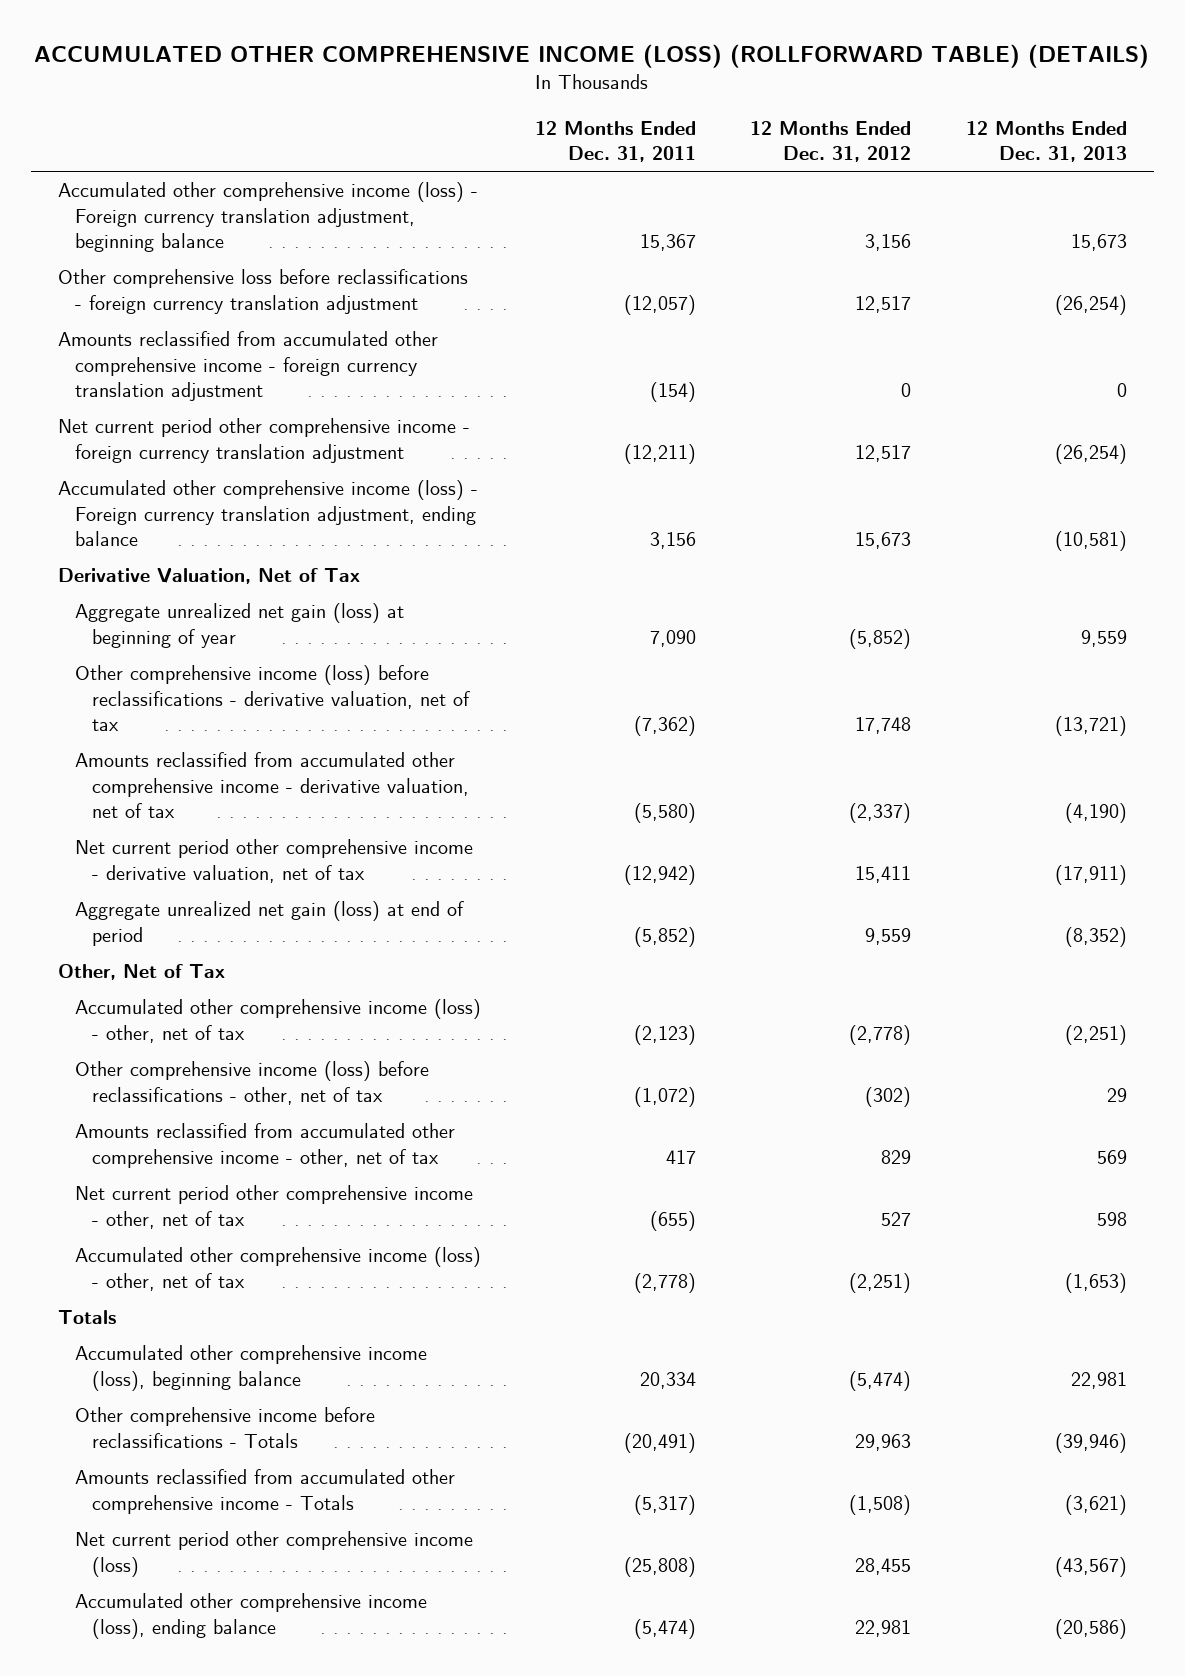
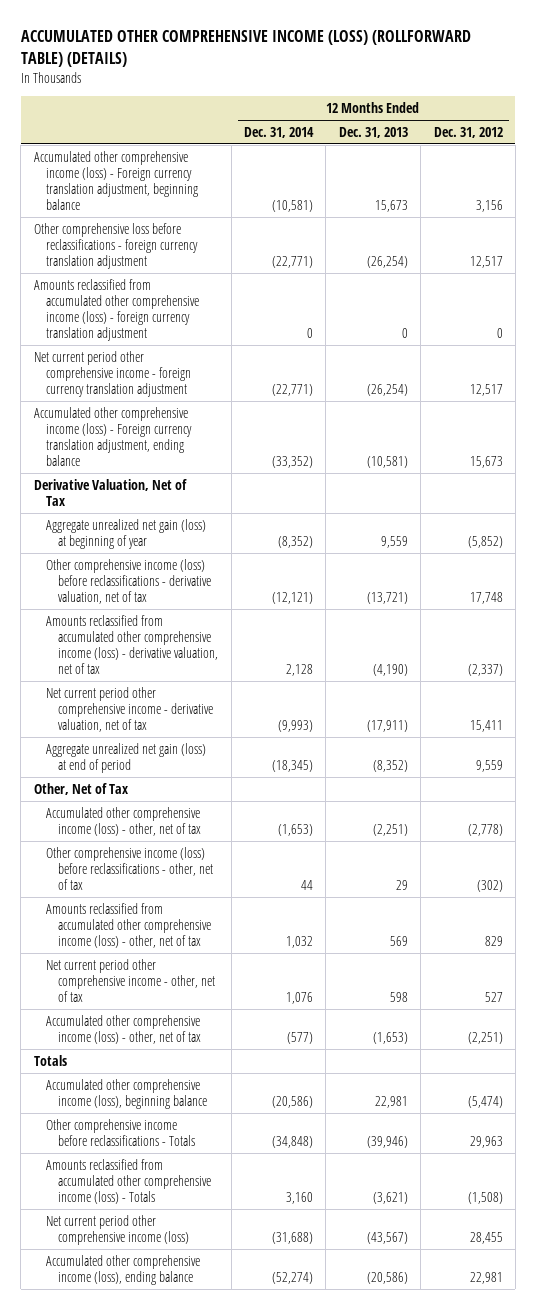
[535,120,697,163] 12 Months Ended Dec. 31, 2011 -> none
none -> [244,126,315,138] Dec. 31, 2014
[58,331,439,402] Amounts reclassified from accumulated other comprehensive income - foreign currency translation adjustment -> [33,278,199,342] Amounts reclassified from accumulated other comprehensive income (loss) - foreign currency translation adjustment
[75,752,469,819] Amounts reclassified from accumulated other comprehensive income - derivative valuation, net of tax -> [45,614,219,675] Amounts reclassified from accumulated other comprehensive income (loss) - derivative valuation, net of tax
[75,1123,456,1168] Amounts reclassified from accumulated other comprehensive income - other, net of tax -> [45,902,212,948] Amounts reclassified from accumulated other comprehensive income (loss) - other, net of tax
[75,1469,456,1514] Amounts reclassified from accumulated other comprehensive income - Totals -> [45,1158,212,1204] Amounts reclassified from accumulated other comprehensive income (loss) - Totals

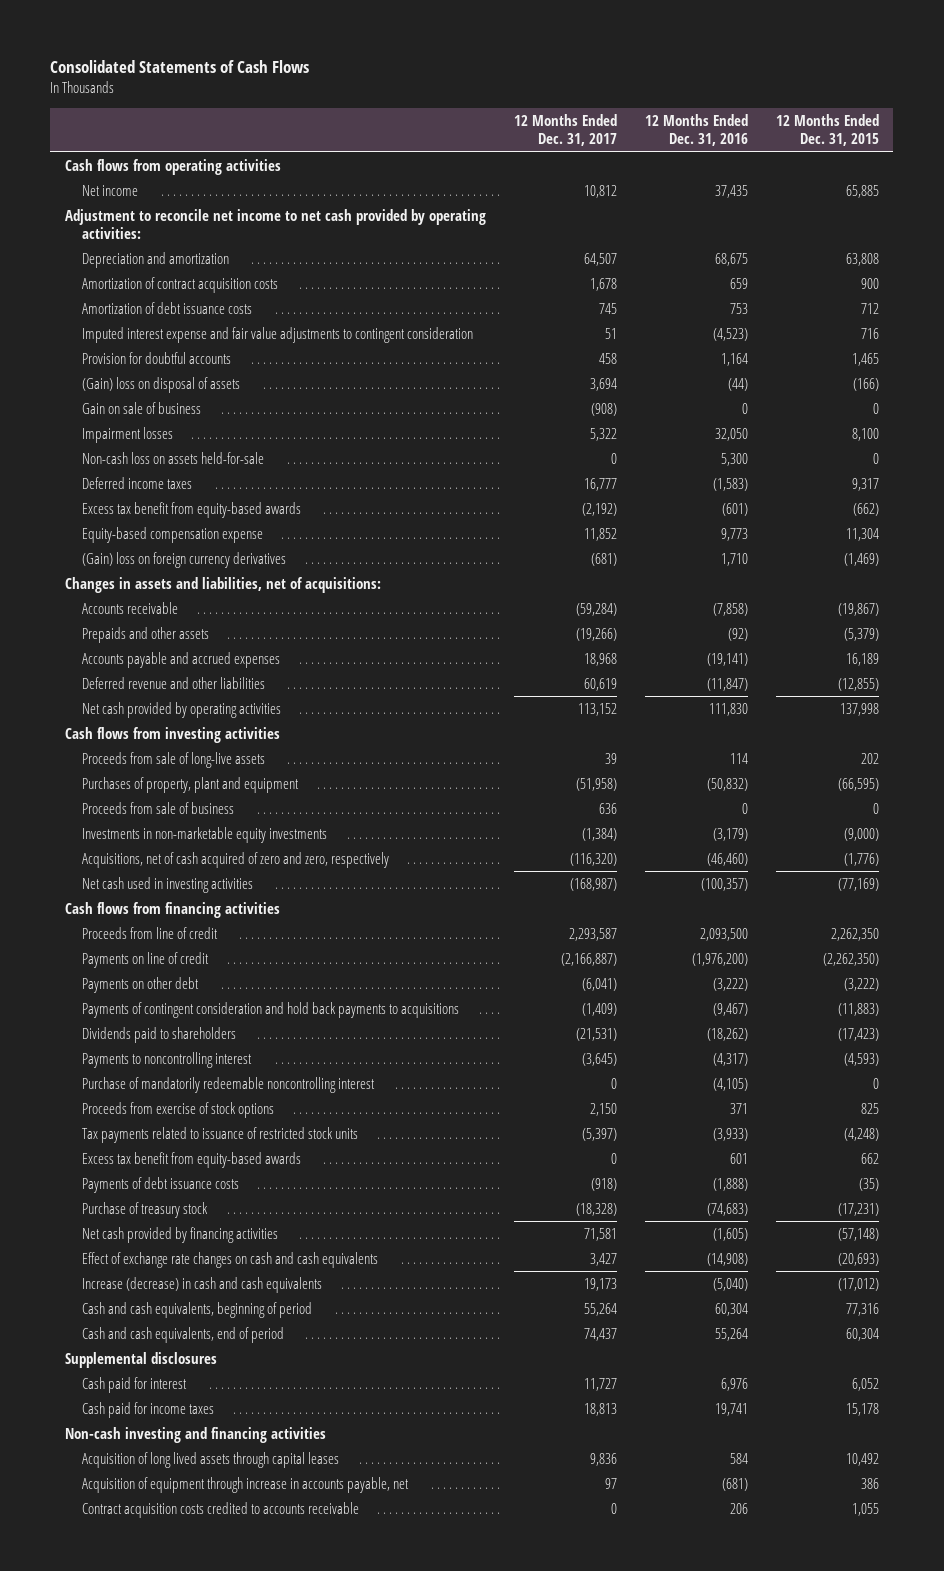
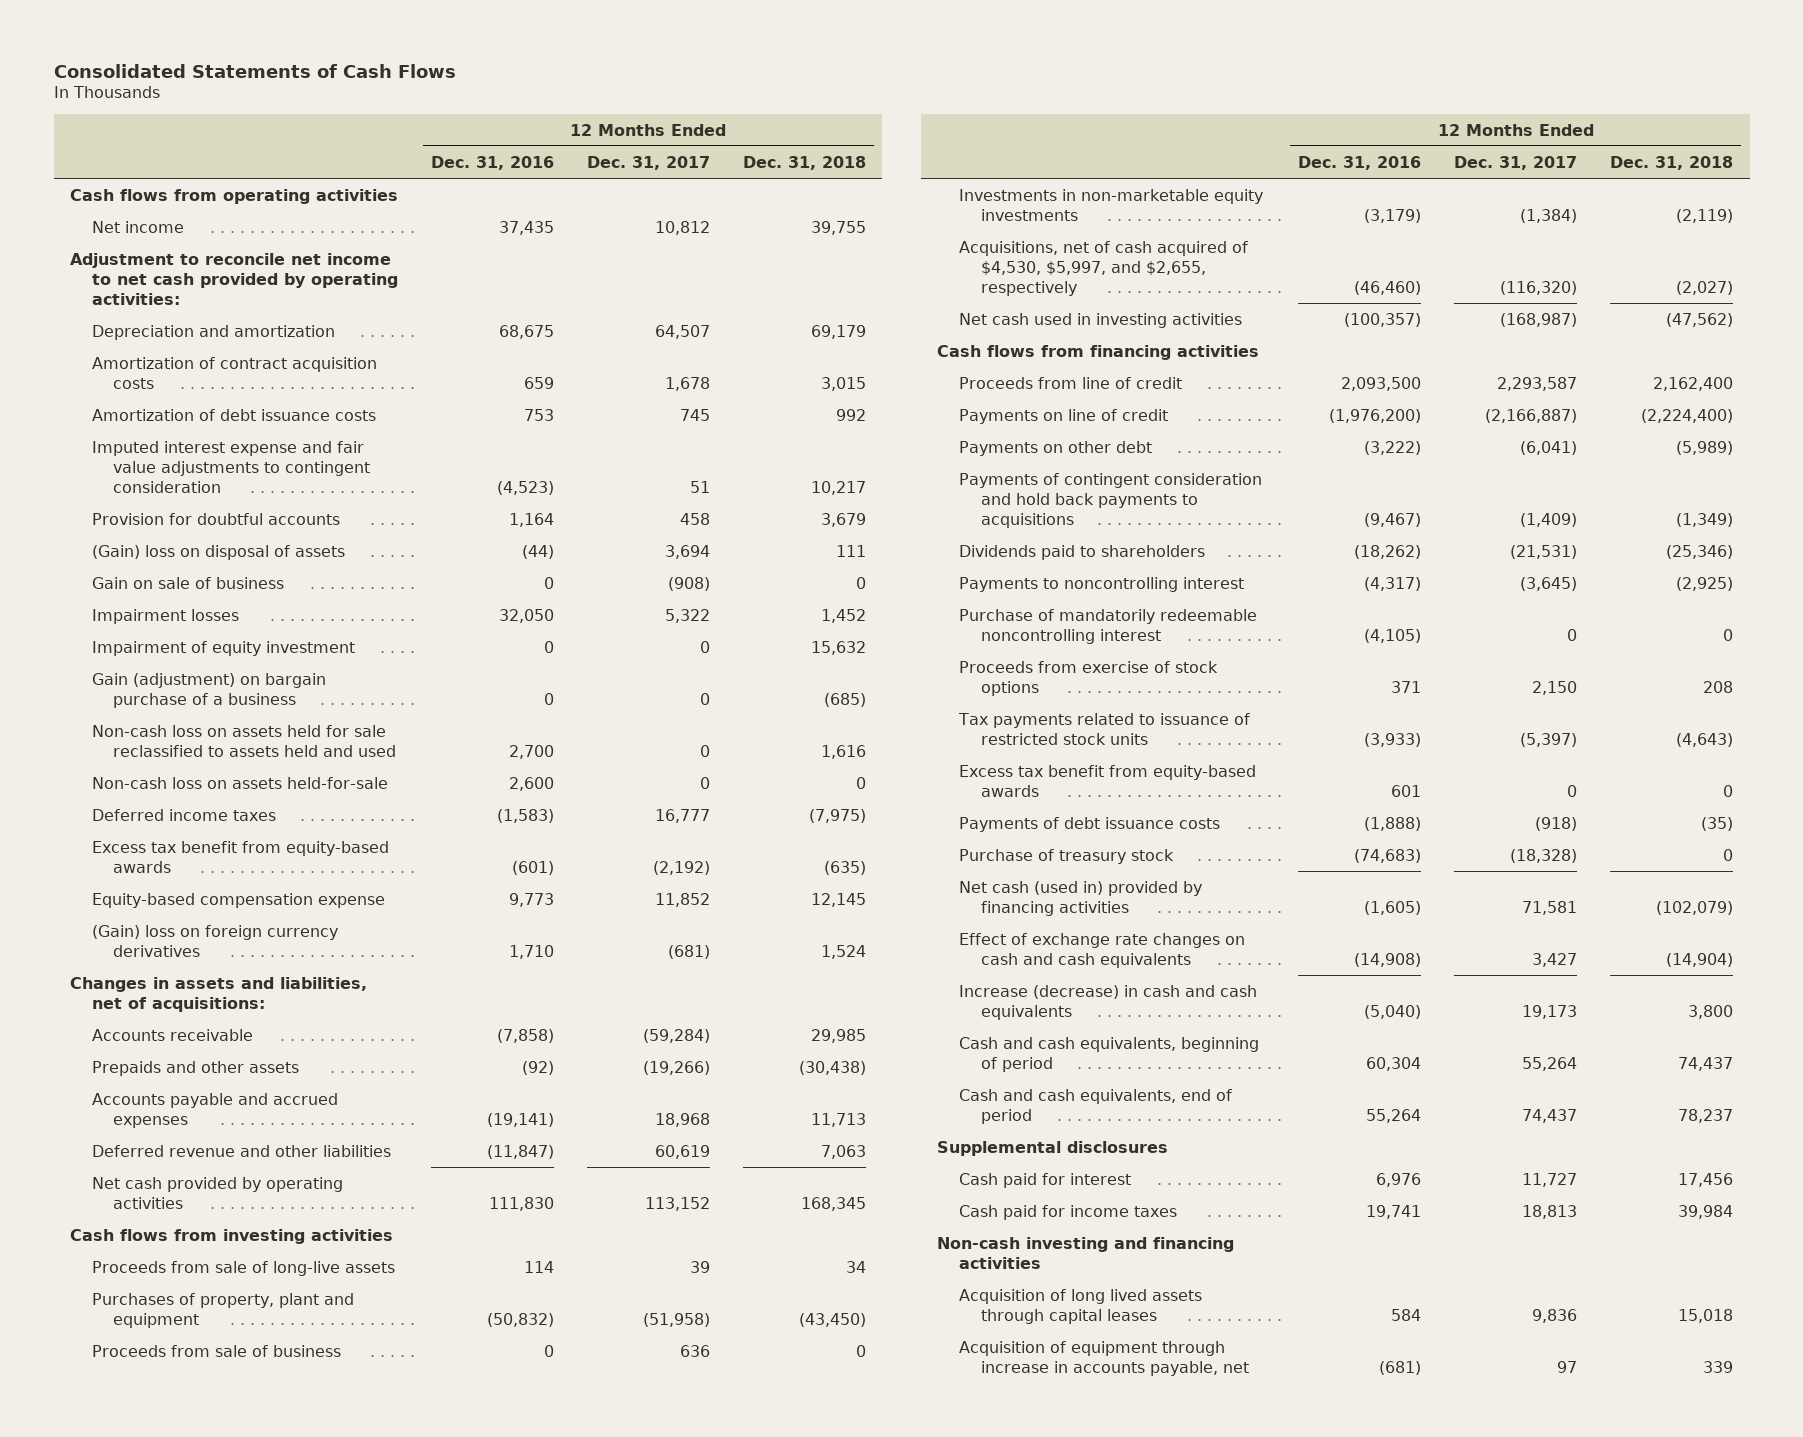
[776,114,880,147] 12 Months Ended Dec. 31, 2015 -> none
none -> [742,155,866,170] Dec. 31, 2018
none -> [91,640,355,656] Impairment of equity investment
none -> [91,672,326,708] Gain (adjustment) on bargain purchase of a business
none -> [91,724,397,757] Non-cash loss on assets held for sale reclassified to assets held and used
[721,452,749,466] 5,300 -> [509,776,555,791] 2,600
[81,851,389,868] Acquisitions, net of cash acquired of zero and zero, respectively -> [959,240,1249,296] Acquisitions, net of cash acquired of $4,530, $5,997, and $2,655, respectively
[81,1226,278,1243] Net cash provided by financing activities -> [959,880,1203,916] Net cash (used in) provided by financing activities
[81,1501,359,1518] Contract acquisition costs credited to accounts receivable -> none

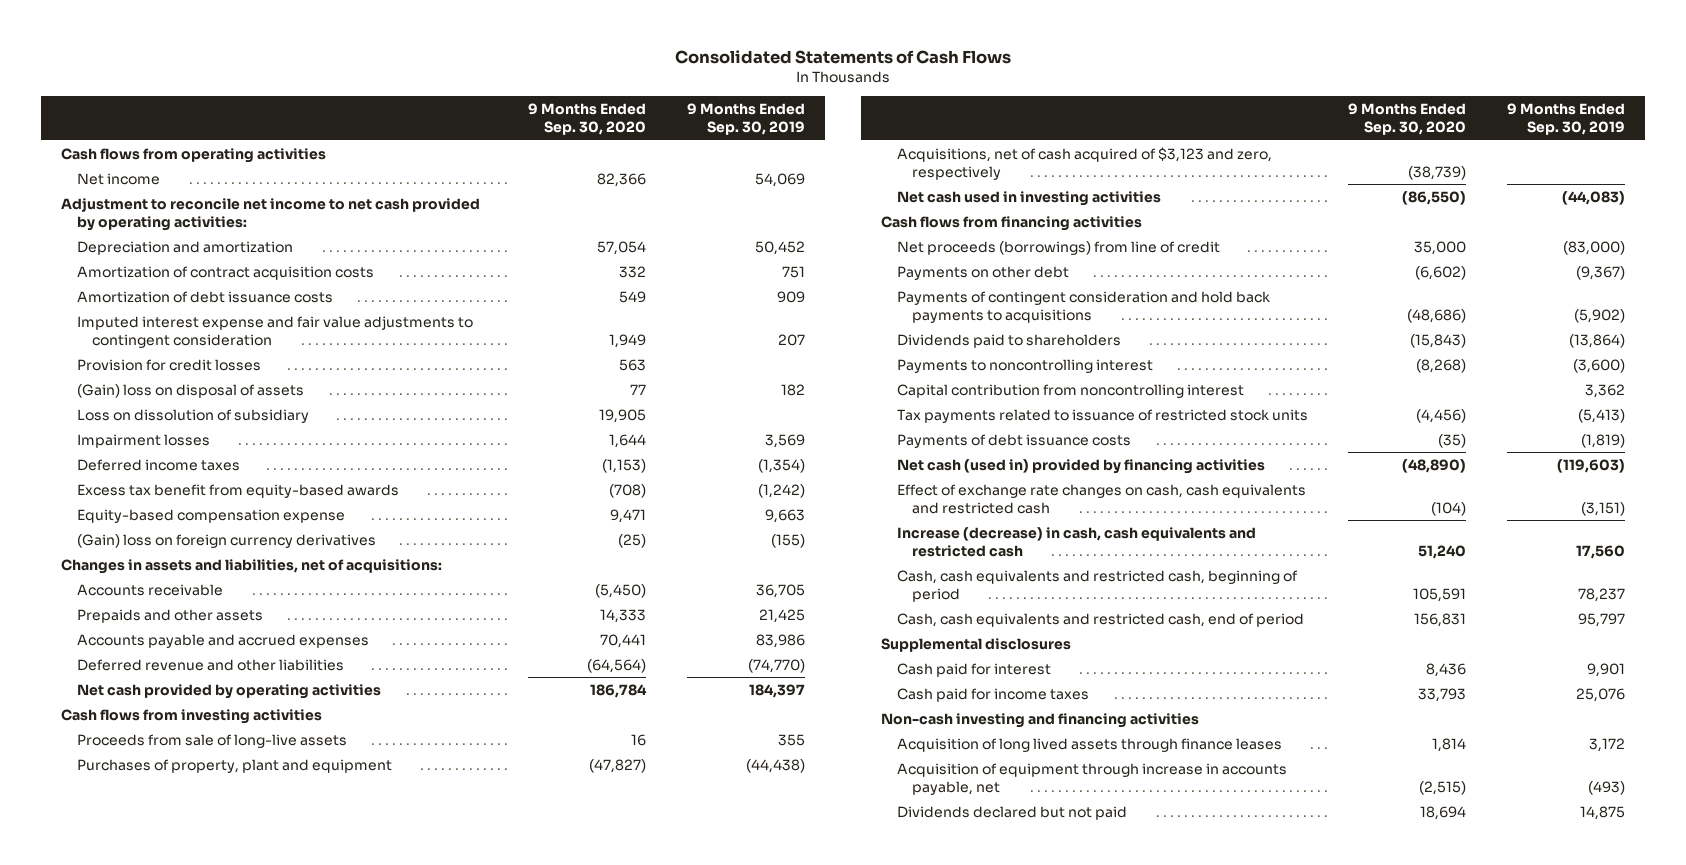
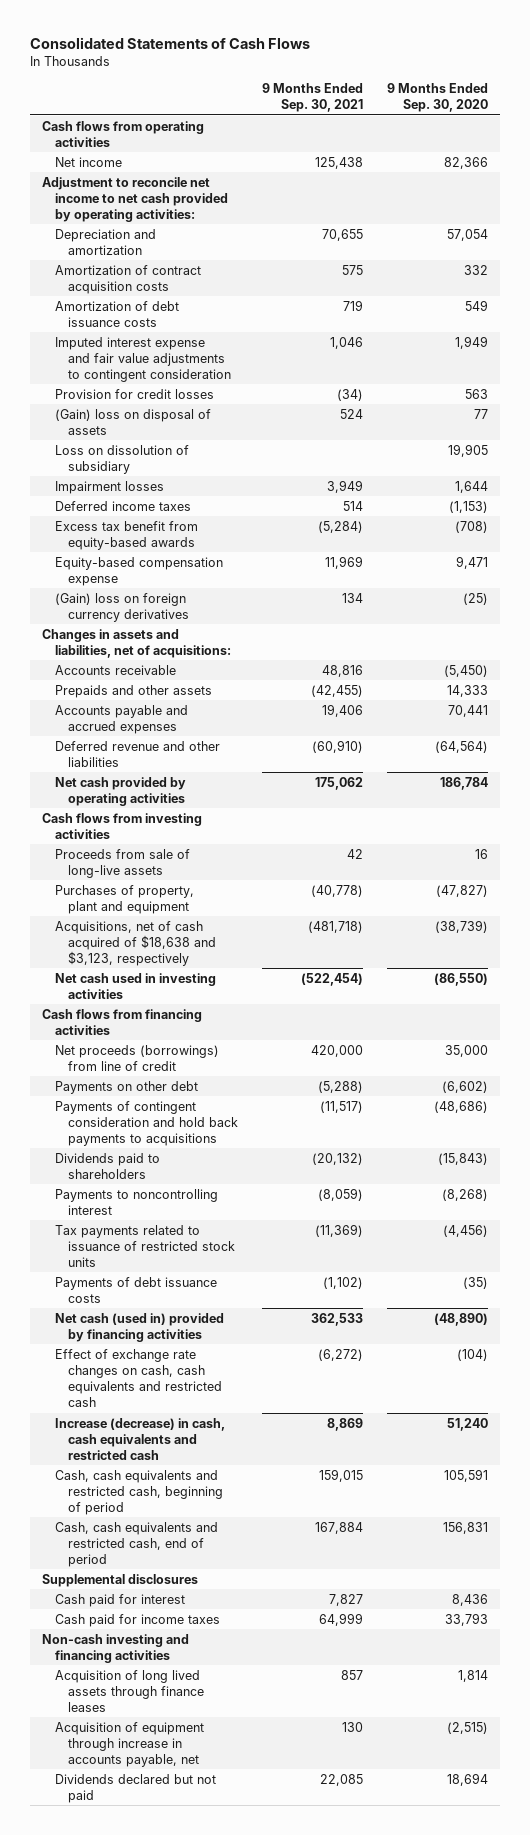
[687,103,806,136] 9 Months Ended Sep. 30, 2019 -> none
none -> [261,83,363,113] 9 Months Ended Sep. 30, 2021
[896,146,1272,180] Acquisitions, net of cash acquired of $3,123 and zero, respectively -> [54,920,216,966] Acquisitions, net of cash acquired of $18,638 and $3,123, respectively
[896,383,1244,398] Capital contribution from noncontrolling interest -> none

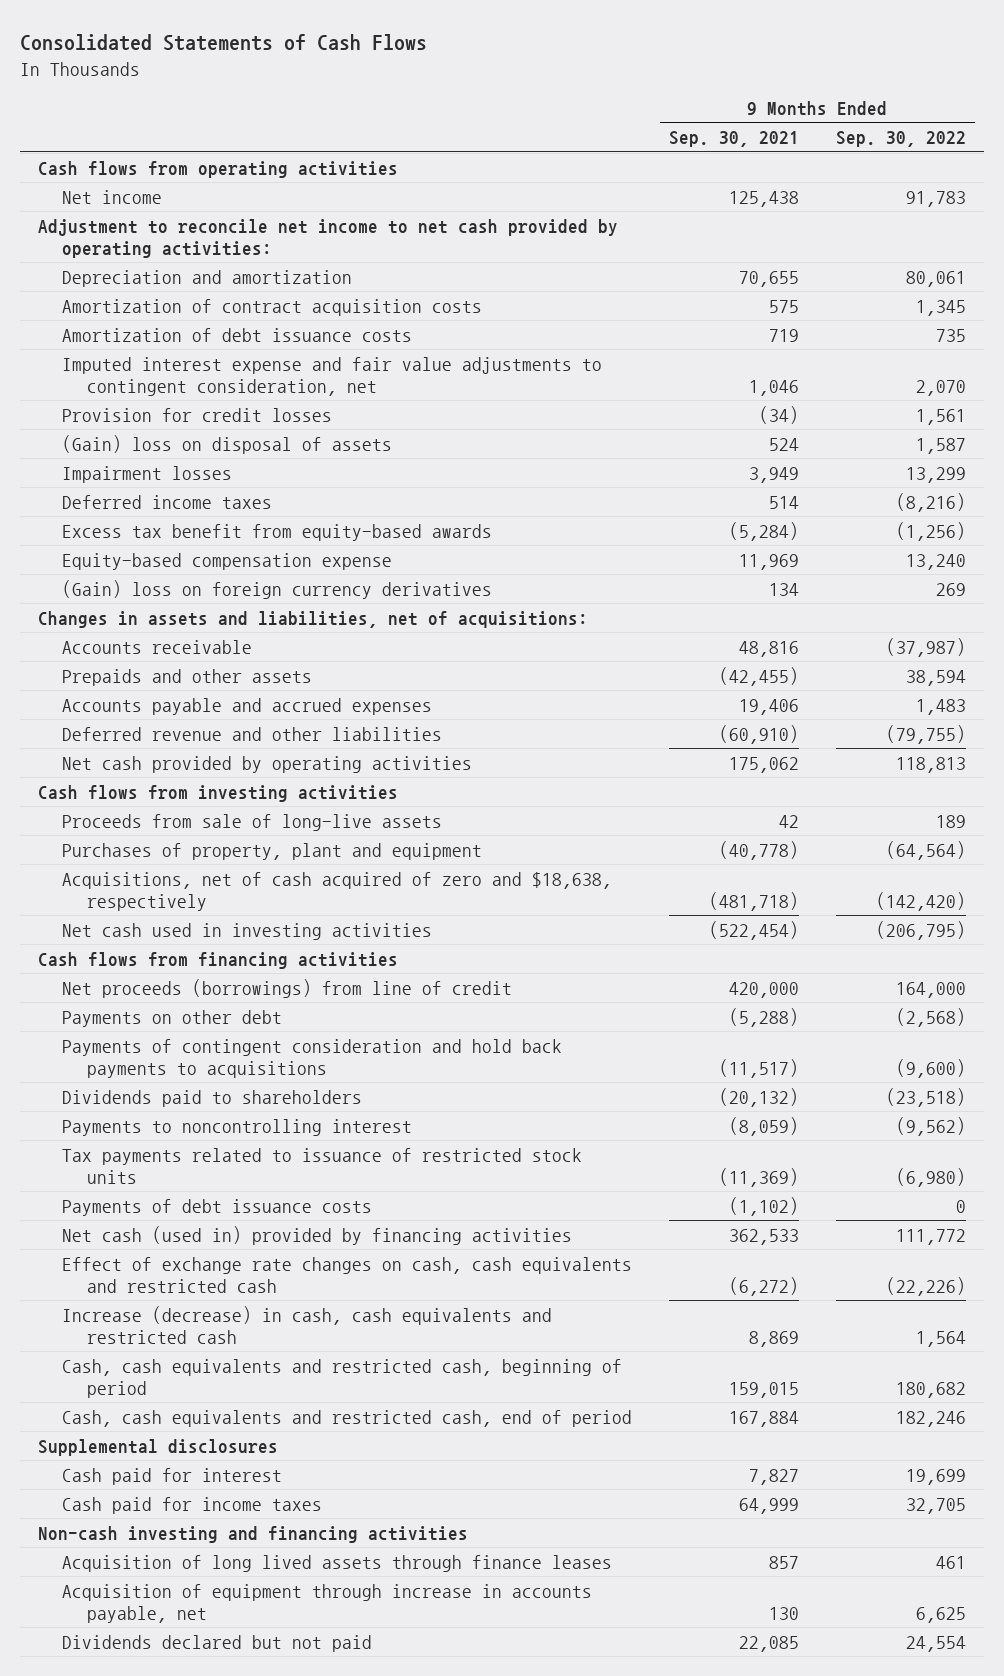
[386,83,488,113] 9 Months Ended Sep. 30, 2020 -> none
none -> [835,131,966,148] Sep. 30, 2022
[54,336,231,382] Imputed interest expense and fair value adjustments to contingent consideration -> [62,356,603,396] Imputed interest expense and fair value adjustments to contingent consideration, net
[54,444,189,474] Loss on dissolution of subsidiary -> none
[54,920,216,966] Acquisitions, net of cash acquired of $18,638 and $3,123, respectively -> [62,871,613,911] Acquisitions, net of cash acquired of zero and $18,638, respectively

